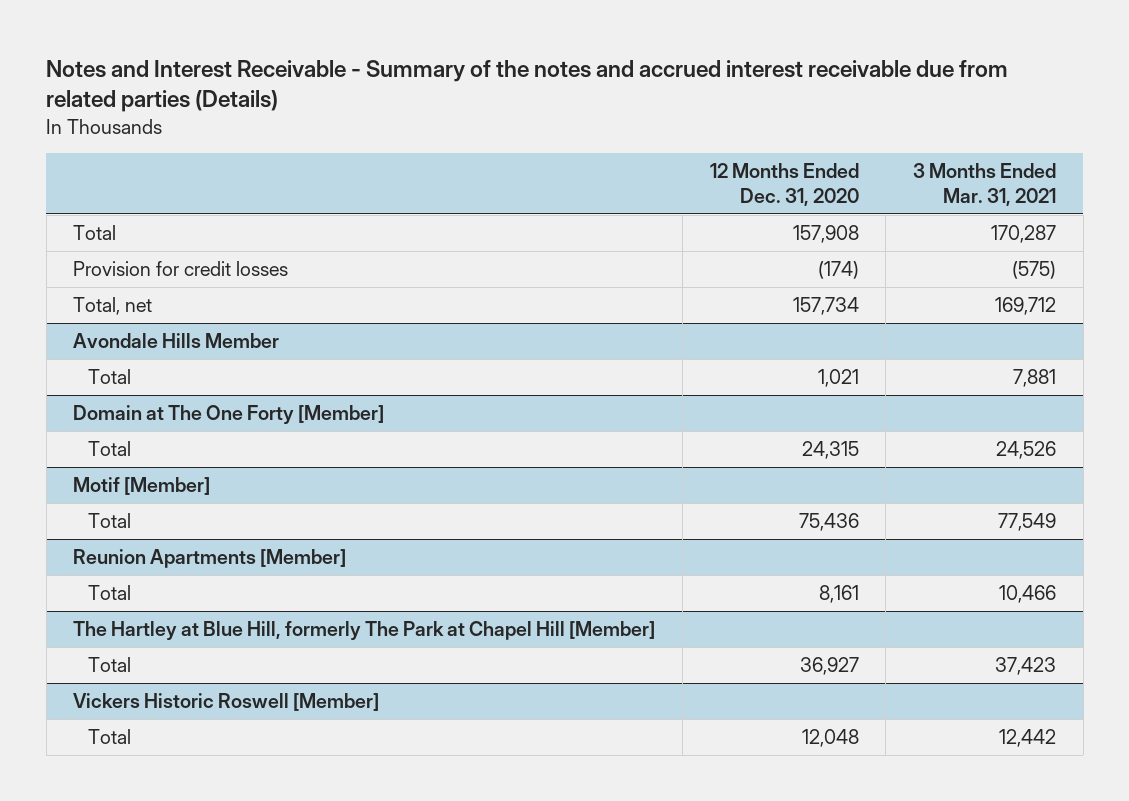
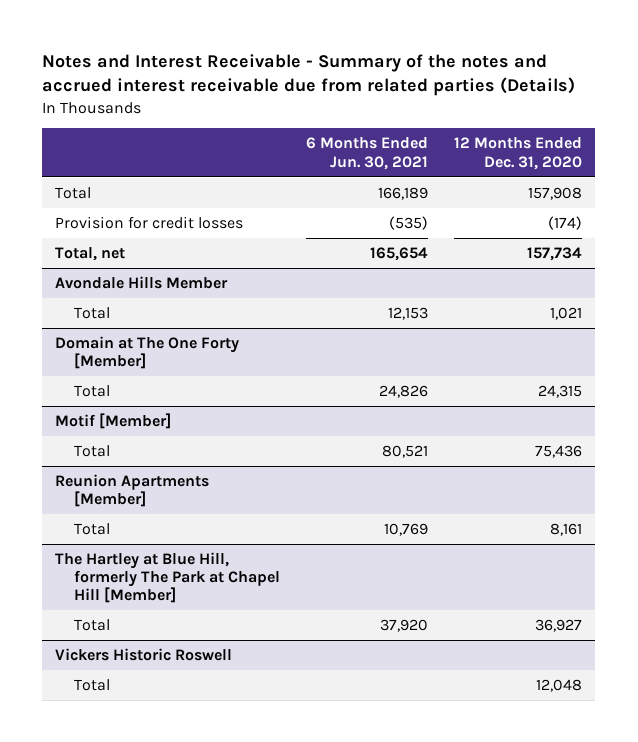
[913,163,1057,207] 3 Months Ended Mar. 31, 2021 -> none
none -> [306,137,429,170] 6 Months Ended Jun. 30, 2021
[73,693,380,712] Vickers Historic Roswell [Member] -> [55,647,233,661] Vickers Historic Roswell

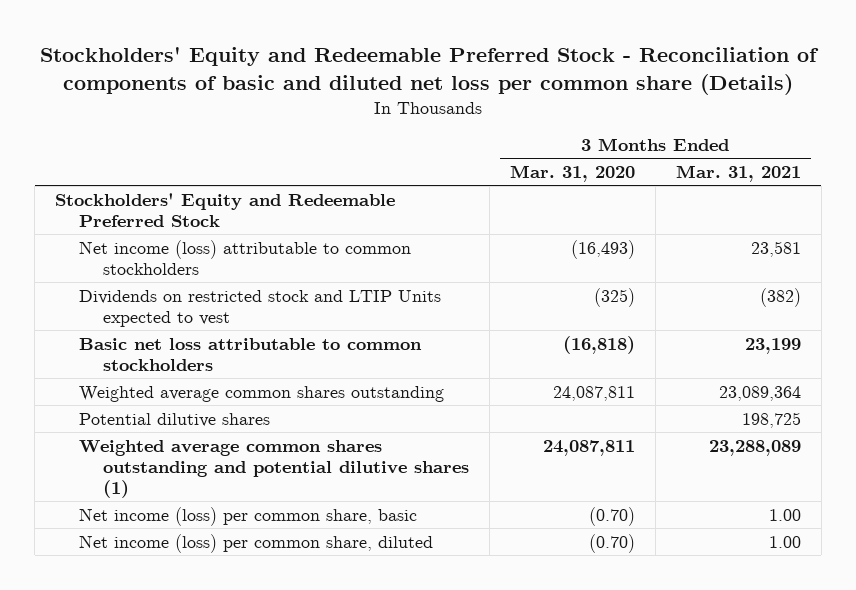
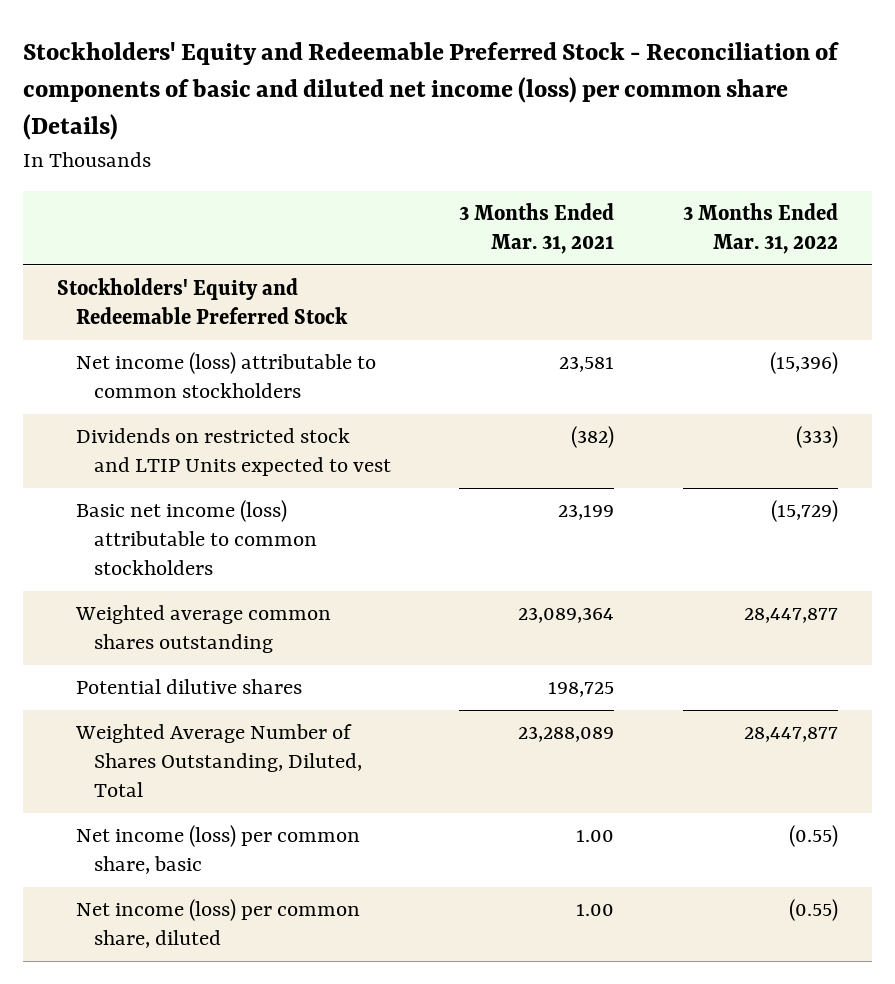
[40,47,820,95] Stockholders' Equity and Redeemable Preferred Stock - Reconciliation of components of basic and diluted net loss per common share (Details) -> [23,42,840,141] Stockholders' Equity and Redeemable Preferred Stock - Reconciliation of components of basic and diluted net income (loss) per common share (Details)
[509,164,635,182] Mar. 31, 2020 -> none
none -> [682,203,838,254] 3 Months Ended Mar. 31, 2022
[79,337,423,371] Basic net loss attributable to common stockholders -> [75,500,318,576] Basic net income (loss) attributable to common stockholders
[79,439,469,498] Weighted average common shares outstanding and potential dilutive shares (1) -> [74,724,363,798] Weighted Average Number of Shares Outstanding, Diluted, Total

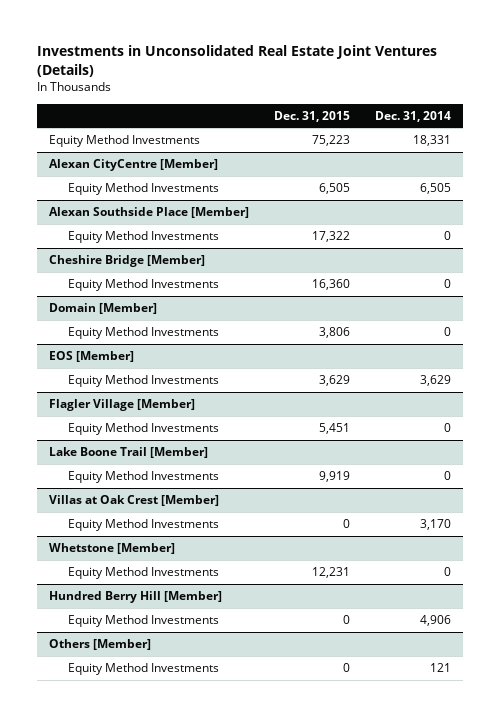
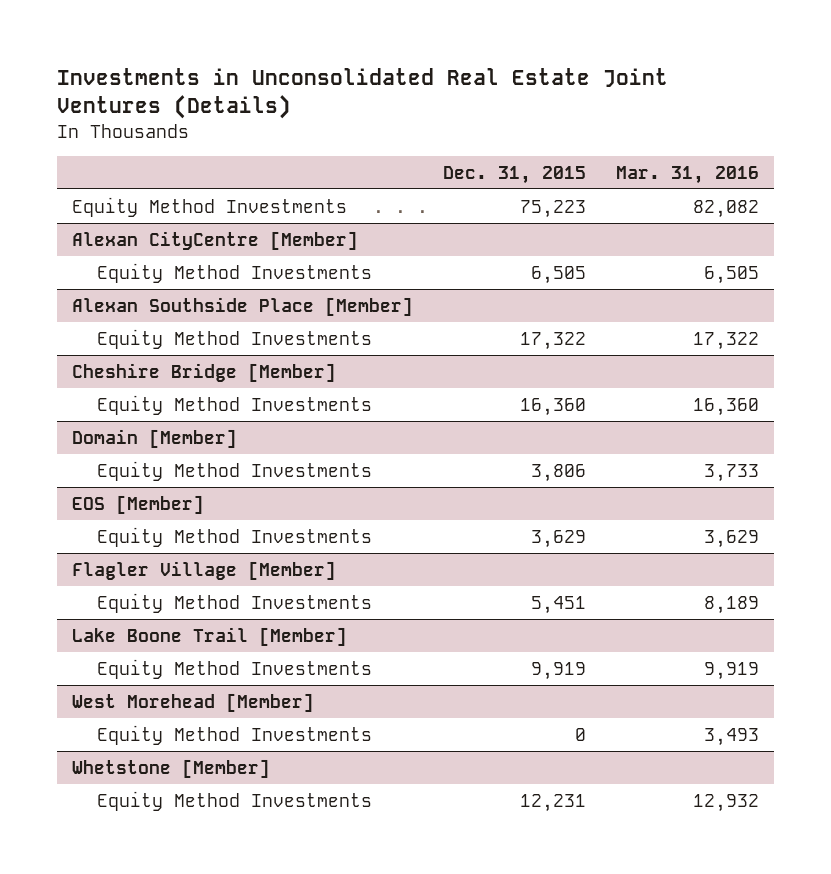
[374,110,451,122] Dec. 31, 2014 -> none
none -> [615,165,759,184] Mar. 31, 2016
[49,495,220,507] Villas at Oak Crest [Member] -> none
none -> [72,692,315,712] West Morehead [Member]
[49,591,223,604] Hundred Berry Hill [Member] -> none
[68,615,220,628] Equity Method Investments -> none
[49,639,152,651] Others [Member] -> none
[68,663,220,676] Equity Method Investments -> none

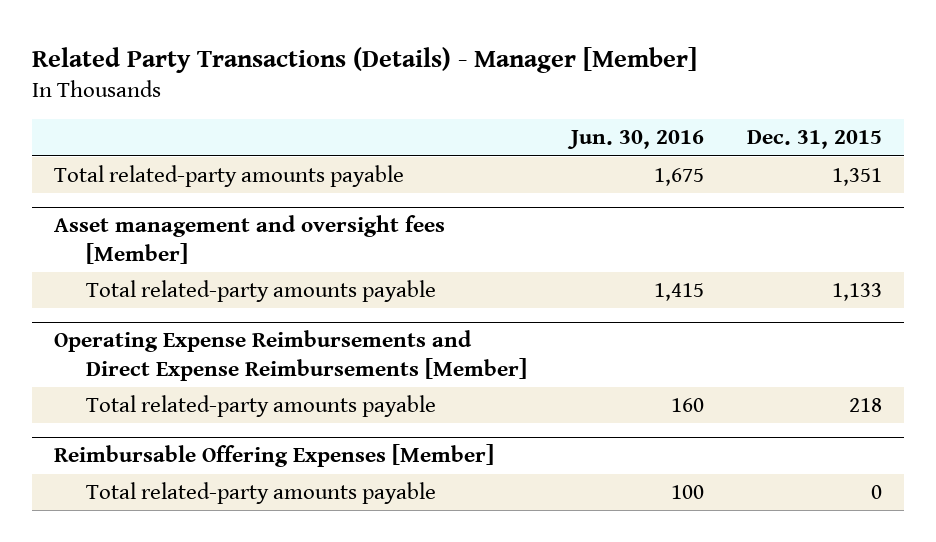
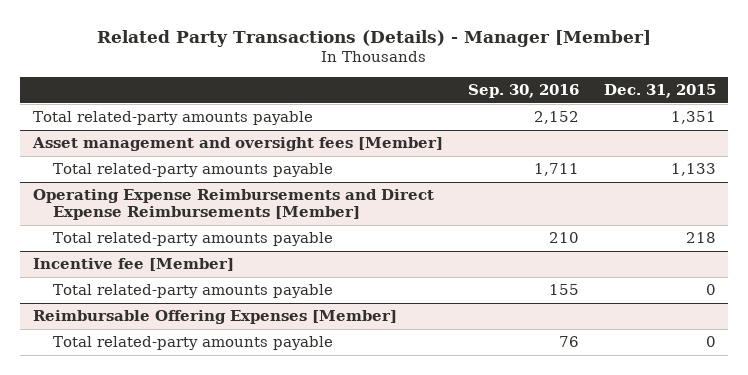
[566,130,704,150] Jun. 30, 2016 -> none
none -> [467,84,579,99] Sep. 30, 2016
none -> [32,258,234,272] Incentive fee [Member]
none -> [52,284,333,299] Total related-party amounts payable

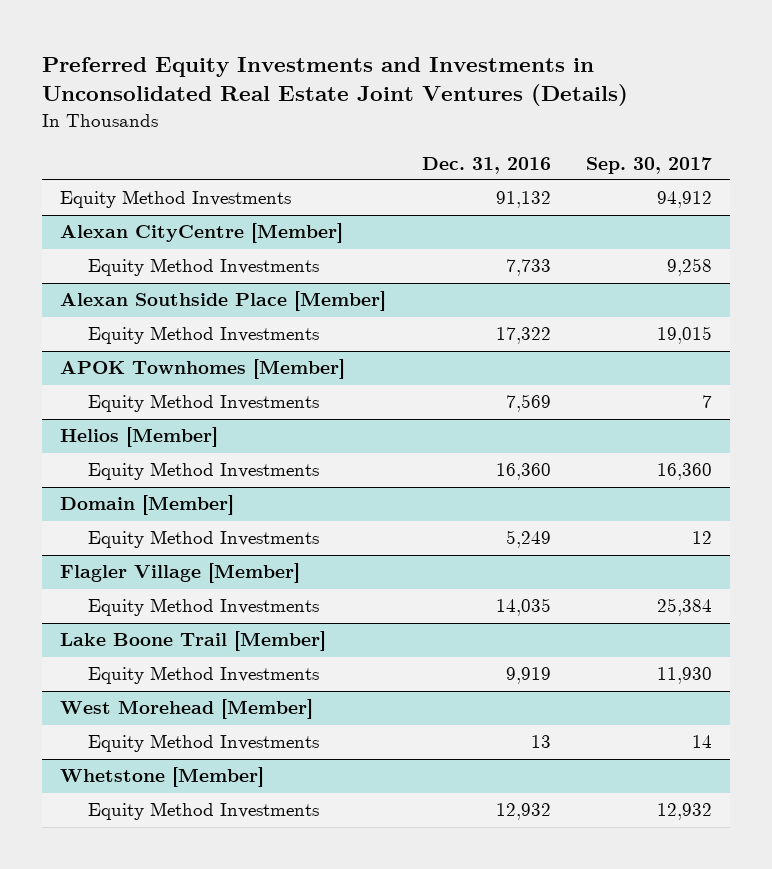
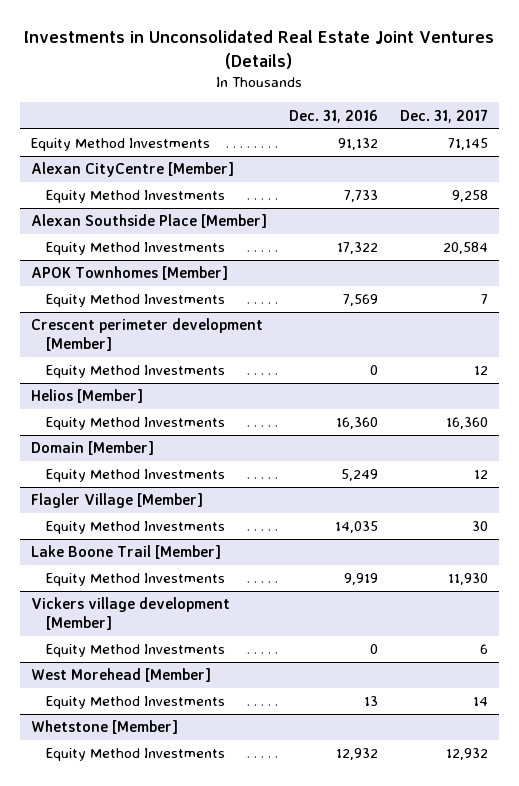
[42,56,629,107] Preferred Equity Investments and Investments in Unconsolidated Real Estate Joint Ventures (Details) -> [24,30,495,69] Investments in Unconsolidated Real Estate Joint Ventures (Details)
[586,156,713,174] Sep. 30, 2017 -> none
none -> [399,108,488,123] Dec. 31, 2017
none -> [30,318,263,351] Crescent perimeter development [Member]
none -> [46,365,226,379] Equity Method Investments
none -> [30,597,230,630] Vickers village development [Member]
none -> [46,644,226,658] Equity Method Investments

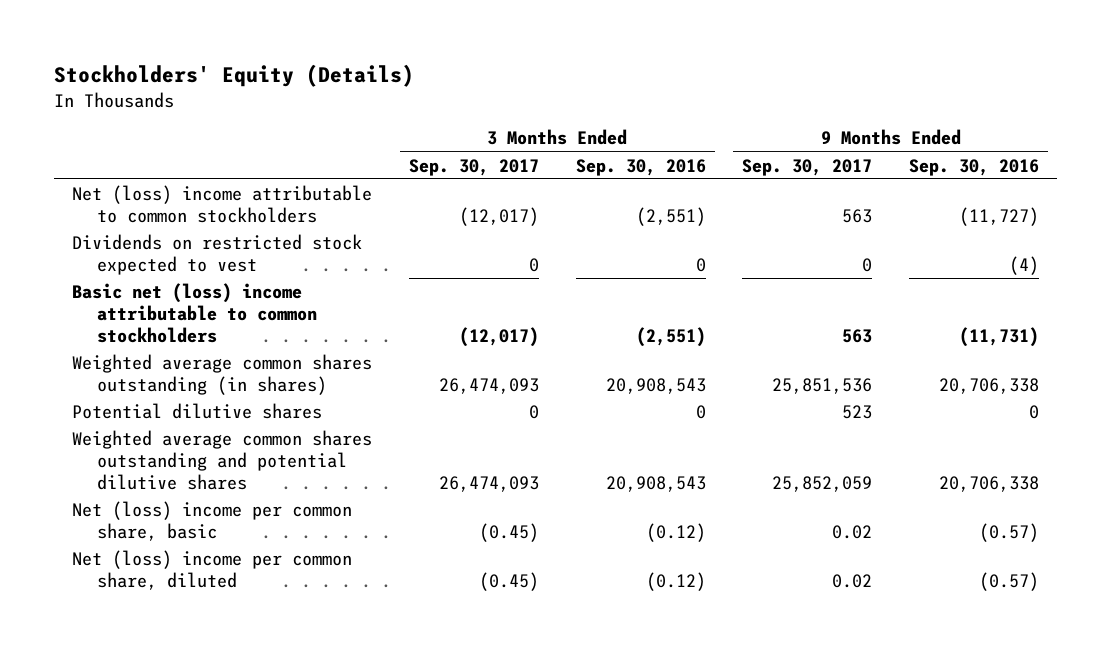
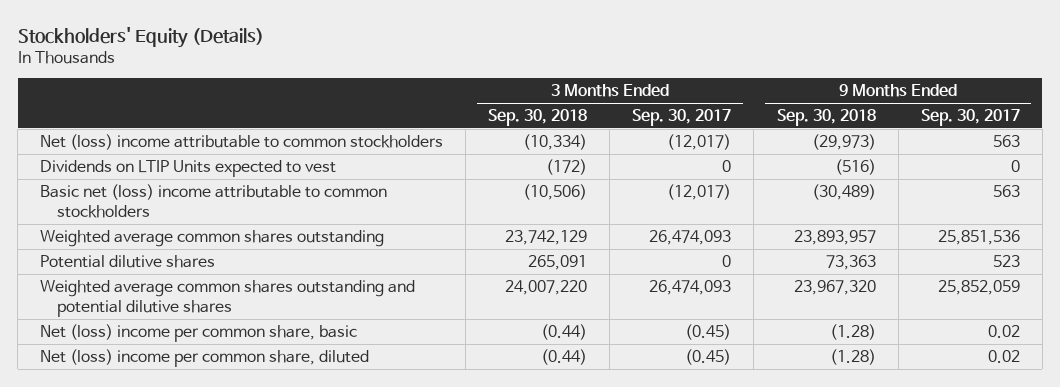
[575,158,706,176] Sep. 30, 2016 -> none
[908,158,1039,176] Sep. 30, 2016 -> none
none -> [488,109,588,127] Sep. 30, 2018
none -> [776,109,876,127] Sep. 30, 2018
[72,233,363,276] Dividends on restricted stock expected to vest -> [40,159,337,177] Dividends on LTIP Units expected to vest
[72,353,373,396] Weighted average common shares outstanding (in shares) -> [40,229,385,247] Weighted average common shares outstanding

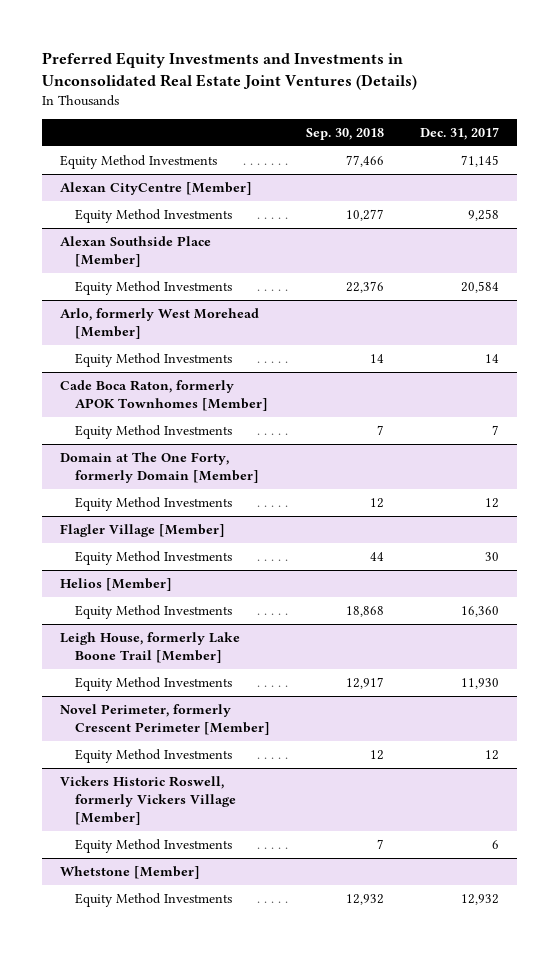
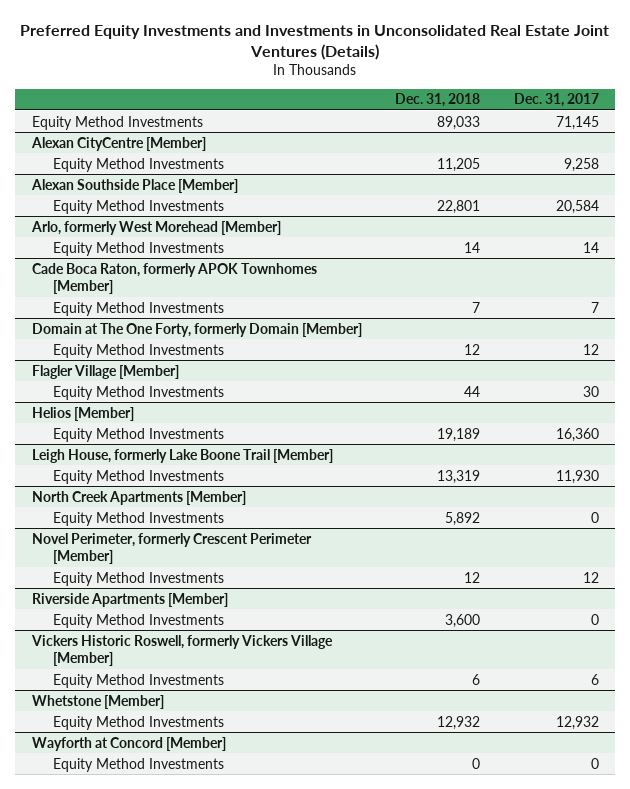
[306,127,385,140] Sep. 30, 2018 -> none
none -> [395,93,481,108] Dec. 31, 2018
none -> [31,490,246,505] North Creek Apartments [Member]
none -> [52,511,224,526] Equity Method Investments
none -> [31,592,228,607] Riverside Apartments [Member]
none -> [52,613,224,628] Equity Method Investments
none -> [31,736,226,751] Wayforth at Concord [Member]
none -> [52,757,224,772] Equity Method Investments

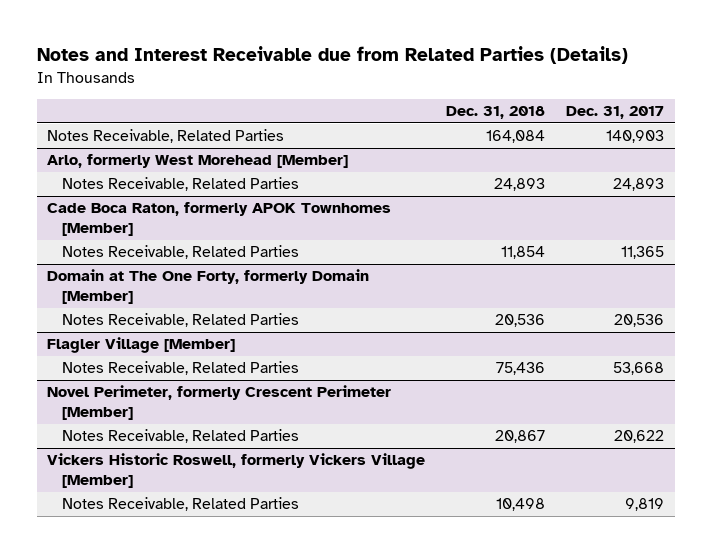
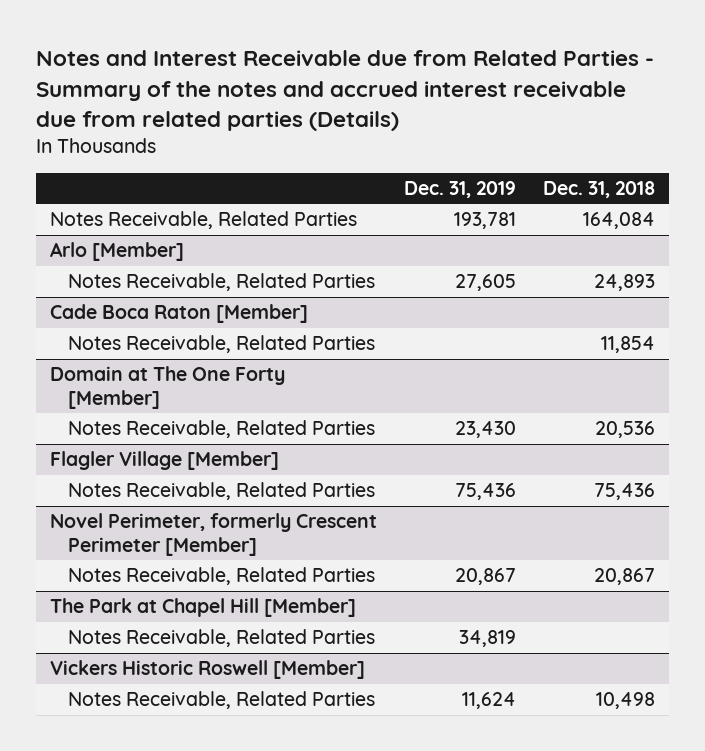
[36,46,628,65] Notes and Interest Receivable due from Related Parties (Details) -> [35,50,654,131] Notes and Interest Receivable due from Related Parties - Summary of the notes and accrued interest receivable due from related parties (Details)
[566,106,665,120] Dec. 31, 2017 -> none
none -> [404,180,517,198] Dec. 31, 2019
[47,154,349,169] Arlo, formerly West Morehead [Member] -> [49,242,184,262] Arlo [Member]
[47,202,392,237] Cade Boca Raton, formerly APOK Townhomes [Member] -> [49,304,308,324] Cade Boca Raton [Member]
[47,269,370,305] Domain at The One Forty, formerly Domain [Member] -> [49,366,285,409] Domain at The One Forty [Member]
none -> [49,598,356,618] The Park at Chapel Hill [Member]
none -> [67,629,375,648] Notes Receivable, Related Parties
[47,453,426,489] Vickers Historic Roswell, formerly Vickers Village [Member] -> [49,660,365,680] Vickers Historic Roswell [Member]

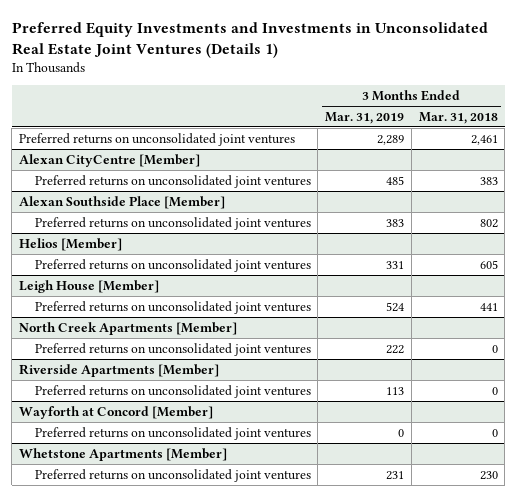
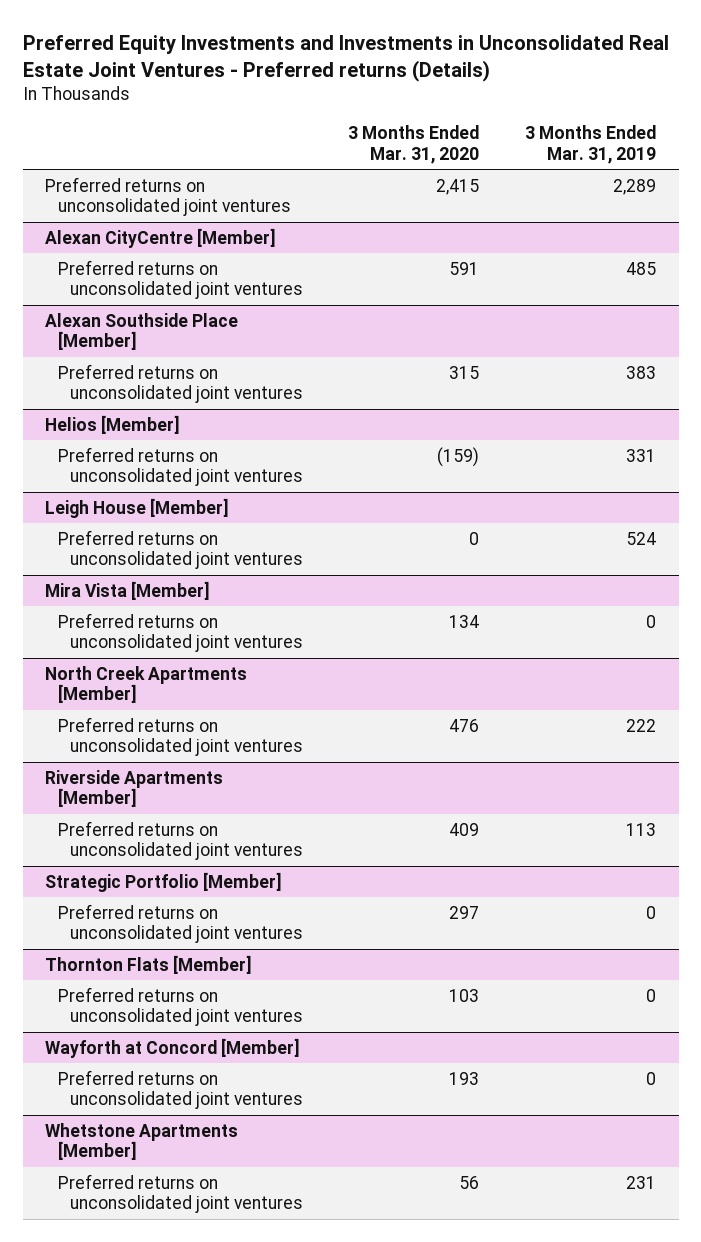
[11,21,488,58] Preferred Equity Investments and Investments in Unconsolidated Real Estate Joint Ventures (Details 1) -> [22,34,669,82] Preferred Equity Investments and Investments in Unconsolidated Real Estate Joint Ventures - Preferred returns (Details)
[418,111,498,124] Mar. 31, 2018 -> none
none -> [348,125,480,164] 3 Months Ended Mar. 31, 2020
none -> [45,580,211,600] Mira Vista [Member]
none -> [57,612,303,653] Preferred returns on unconsolidated joint ventures
none -> [45,871,283,892] Strategic Portfolio [Member]
none -> [57,903,303,944] Preferred returns on unconsolidated joint ventures
none -> [45,954,253,974] Thornton Flats [Member]
none -> [57,986,303,1027] Preferred returns on unconsolidated joint ventures

